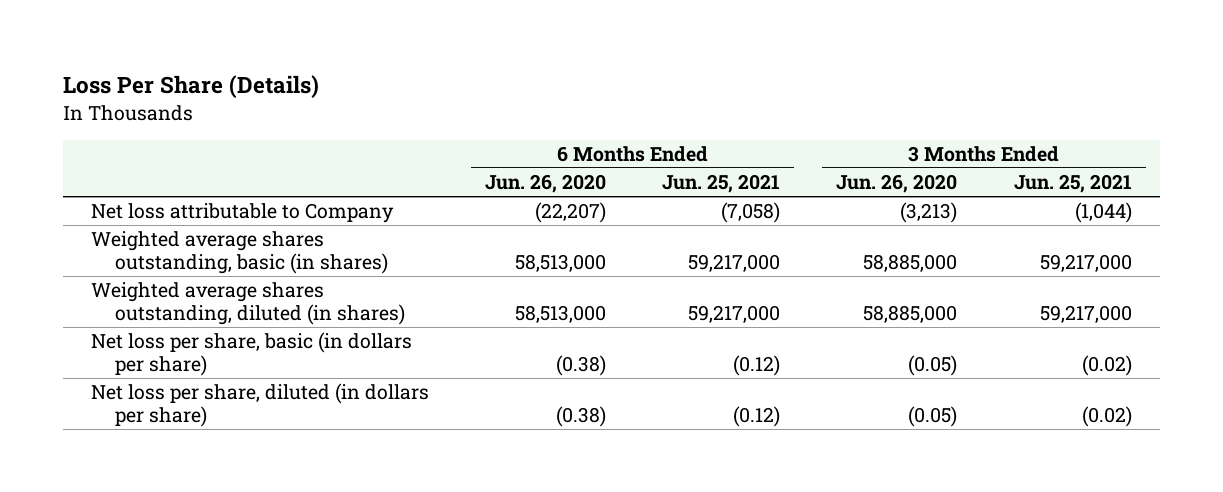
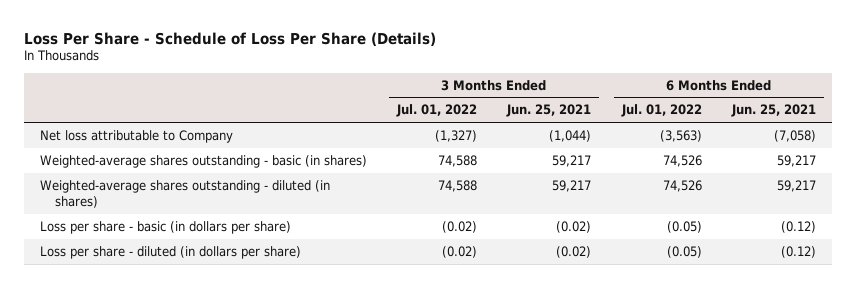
[63,75,320,99] Loss Per Share (Details) -> [24,31,437,46] Loss Per Share - Schedule of Loss Per Share (Details)
[485,173,607,193] Jun. 26, 2020 -> none
[836,173,958,193] Jun. 26, 2020 -> none
none -> [396,104,478,118] Jul. 01, 2022
none -> [620,104,702,118] Jul. 01, 2022
[91,231,389,275] Weighted average shares outstanding, basic (in shares) -> [39,154,367,168] Weighted-average shares outstanding - basic (in shares)
[688,254,781,273] 59,217,000 -> [777,154,817,167] 59,217
[1039,254,1132,273] 59,217,000 -> [552,154,592,167] 59,217
[91,282,406,326] Weighted average shares outstanding, diluted (in shares) -> [39,179,330,208] Weighted-average shares outstanding - diluted (in shares)
[688,305,781,324] 59,217,000 -> [777,179,817,192] 59,217
[1039,305,1132,324] 59,217,000 -> [552,179,592,192] 59,217
[91,332,413,377] Net loss per share, basic (in dollars per share) -> [39,220,291,234] Loss per share - basic (in dollars per share)
[91,383,430,428] Net loss per share, diluted (in dollars per share) -> [39,245,301,259] Loss per share - diluted (in dollars per share)

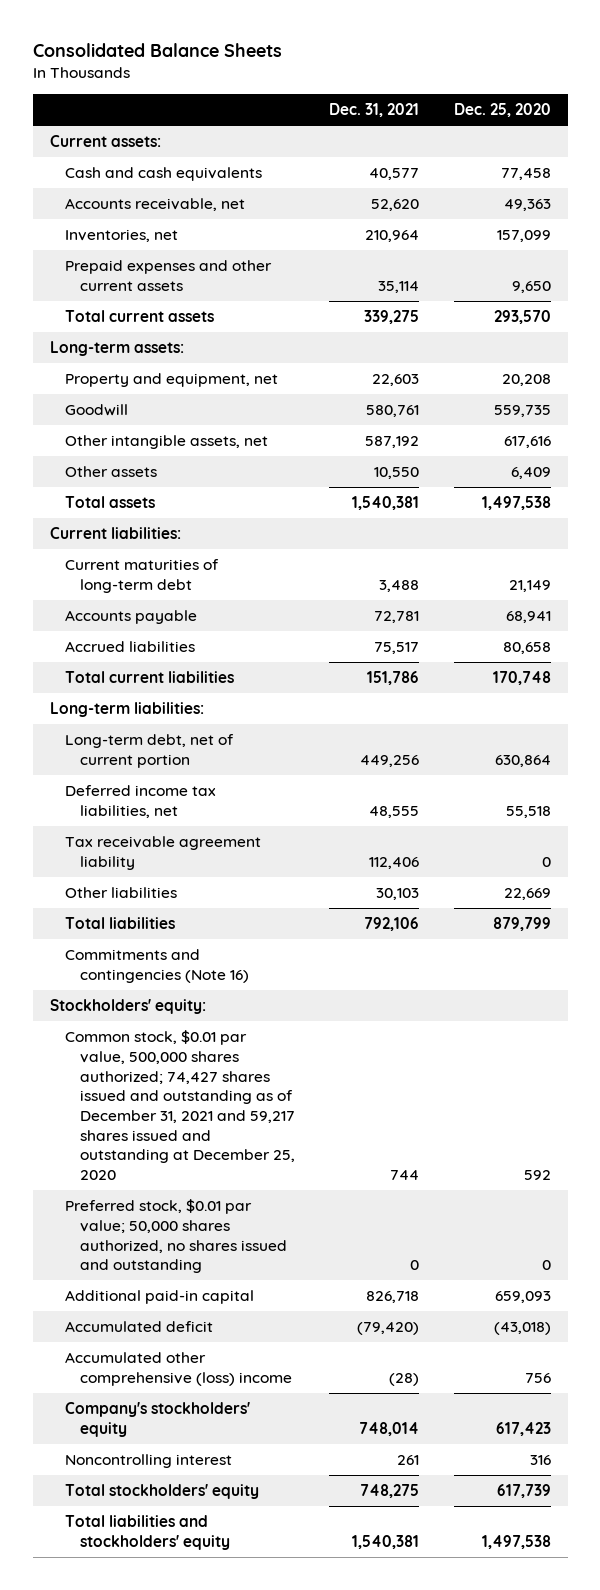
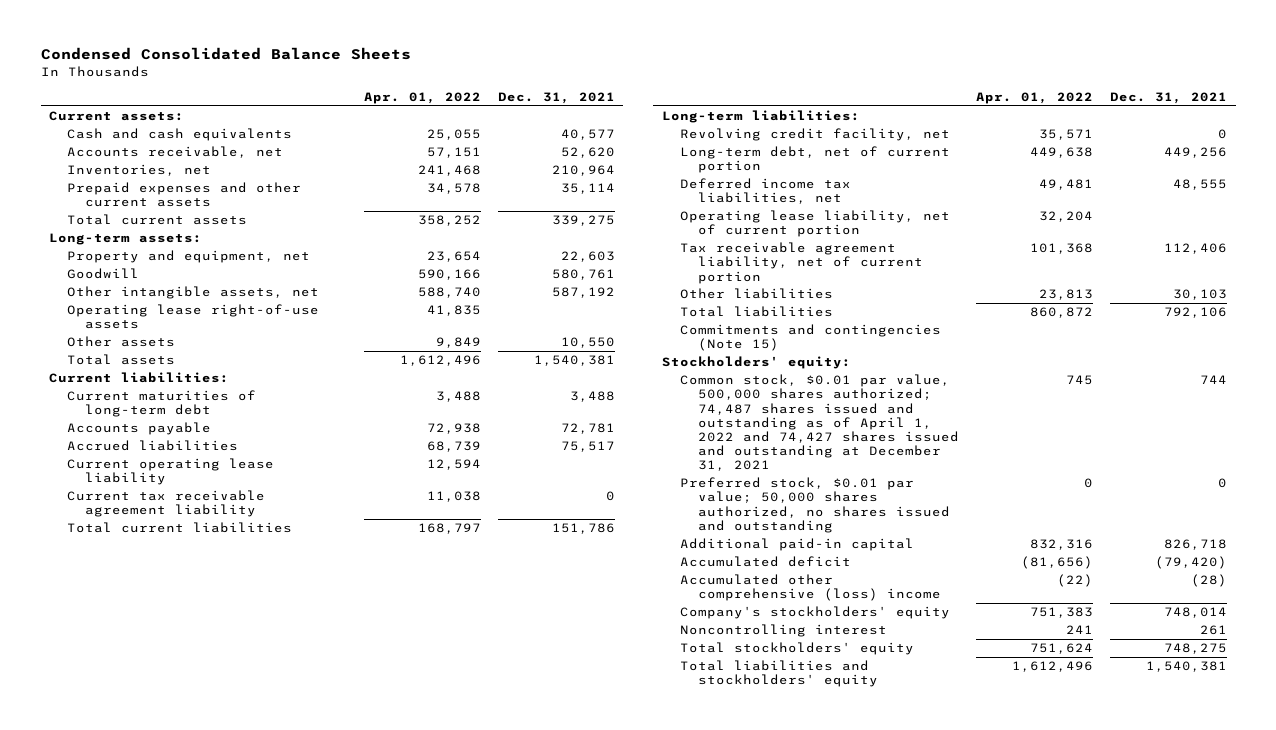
[32,42,282,57] Consolidated Balance Sheets -> [40,47,411,61] Condensed Consolidated Balance Sheets
[453,102,551,117] Dec. 25, 2020 -> none
none -> [363,92,481,105] Apr. 01, 2022
none -> [67,304,320,330] Operating lease right-of-use assets
none -> [67,458,275,486] Current operating lease liability
none -> [67,490,266,518] Current tax receivable agreement liability
none -> [680,128,951,142] Revolving credit facility, net
none -> [680,210,951,238] Operating lease liability, net of current portion
[64,836,261,870] Tax receivable agreement liability -> [680,242,924,284] Tax receivable agreement liability, net of current portion
[64,949,249,983] Commitments and contingencies (Note 16) -> [680,324,942,352] Commitments and contingencies (Note 15)
[64,1030,295,1181] Common stock, $0.01 par value, 500,000 shares authorized; 74,427 shares issued and outstanding as of December 31, 2021 and 59,217 shares issued and outstanding at December 25, 2020 -> [680,374,960,472] Common stock, $0.01 par value, 500,000 shares authorized; 74,487 shares issued and outstanding as of April 1, 2022 and 74,427 shares issued and outstanding at December 31, 2021

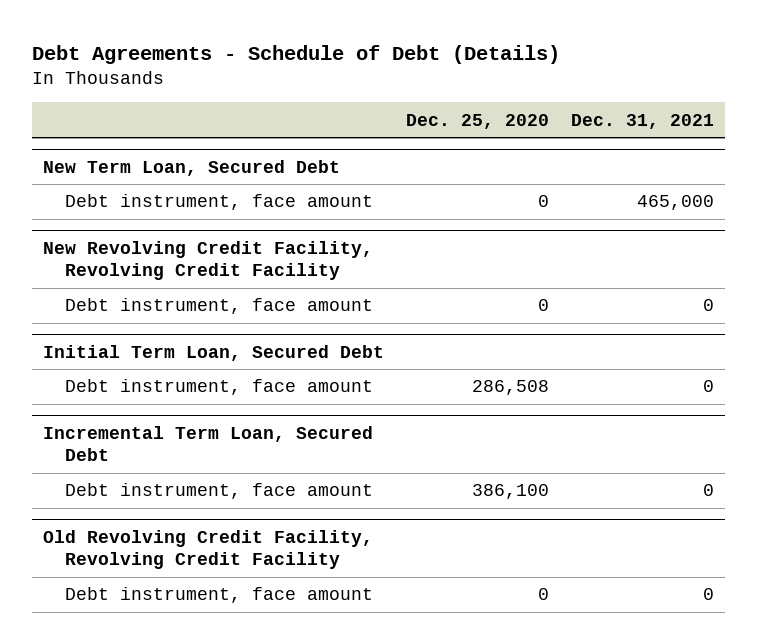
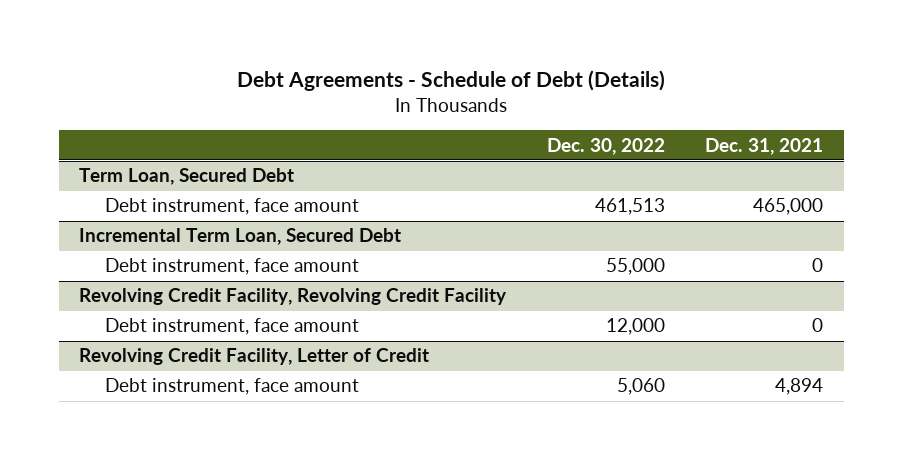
[406,113,550,129] Dec. 25, 2020 -> none
none -> [546,137,665,155] Dec. 30, 2022
[43,159,341,176] New Term Loan, Secured Debt -> [78,168,294,186] Term Loan, Secured Debt
[43,240,374,281] New Revolving Credit Facility, Revolving Credit Facility -> none
[64,298,373,315] Debt instrument, face amount -> none
[43,344,385,361] Initial Term Loan, Secured Debt -> none
[64,379,373,396] Debt instrument, face amount -> none
[43,529,374,570] Old Revolving Credit Facility, Revolving Credit Facility -> [78,288,507,306] Revolving Credit Facility, Revolving Credit Facility
none -> [78,348,429,366] Revolving Credit Facility, Letter of Credit
none -> [104,378,359,396] Debt instrument, face amount

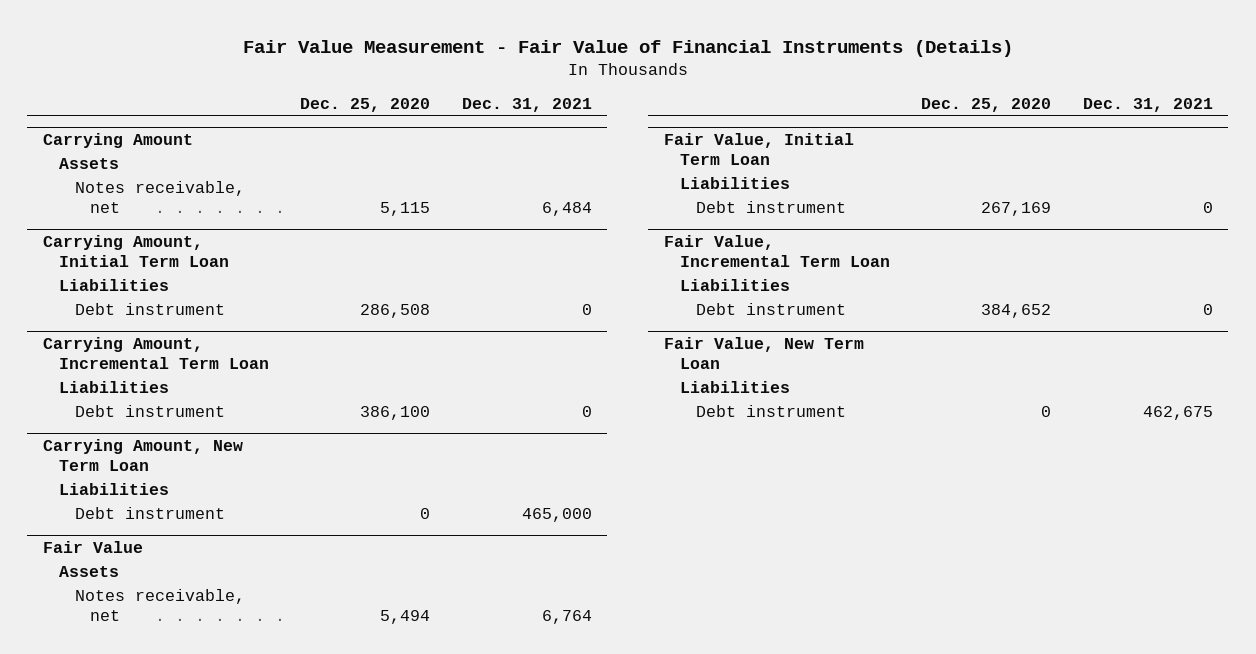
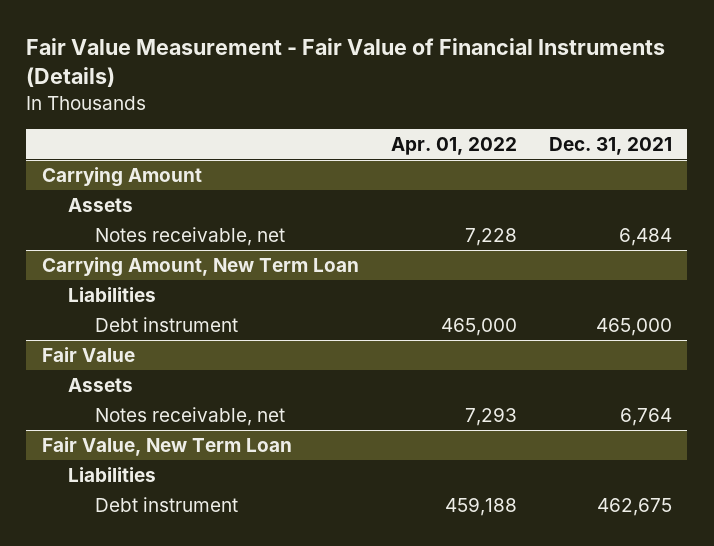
[300,98,431,113] Dec. 25, 2020 -> none
none -> [390,136,517,155] Apr. 01, 2022
[43,234,229,267] Carrying Amount, Initial Term Loan -> none
[58,278,169,291] Liabilities -> none
[74,302,225,315] Debt instrument -> none
[43,336,269,369] Carrying Amount, Incremental Term Loan -> none
[58,380,169,393] Liabilities -> none
[74,404,225,417] Debt instrument -> none
[664,132,855,165] Fair Value, Initial Term Loan -> none
[679,176,790,189] Liabilities -> none
[695,200,846,213] Debt instrument -> none
[664,234,890,267] Fair Value, Incremental Term Loan -> none
[679,278,790,291] Liabilities -> none
[695,302,846,315] Debt instrument -> none

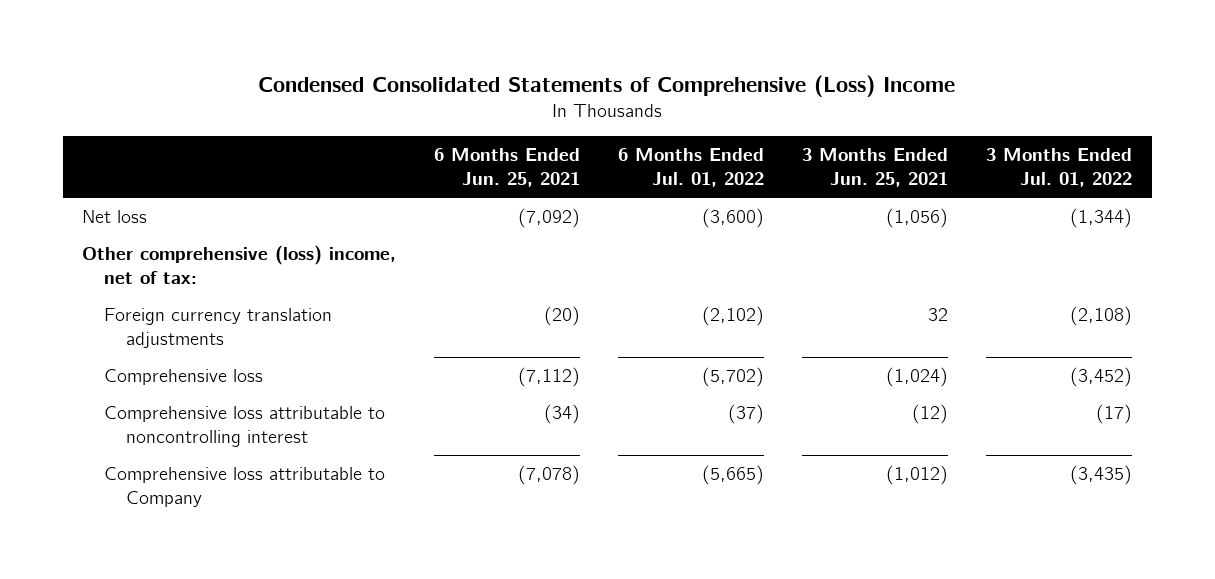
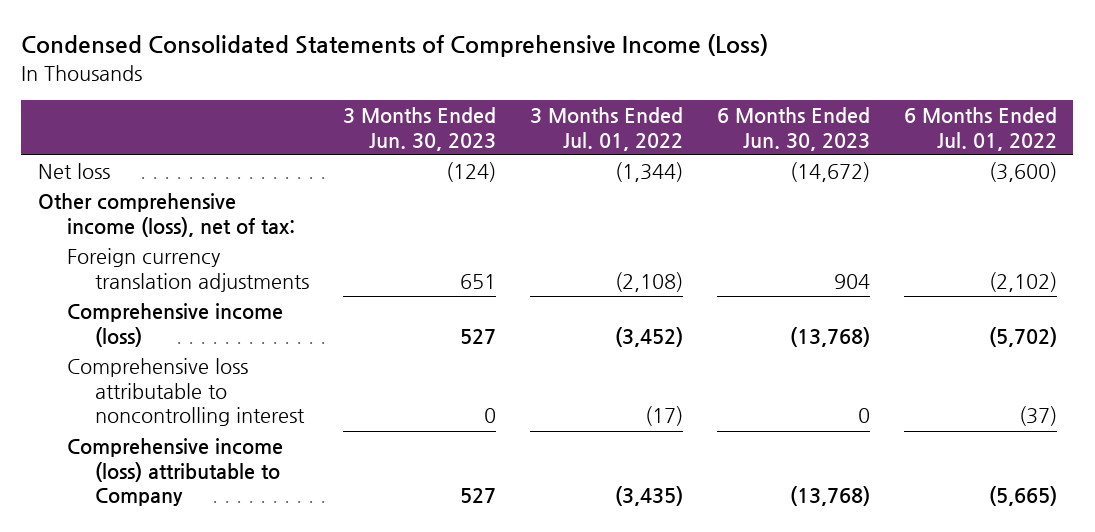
[258,75,956,98] Condensed Consolidated Statements of Comprehensive (Loss) Income -> [21,34,769,58] Condensed Consolidated Statements of Comprehensive Income (Loss)
[434,148,581,188] 6 Months Ended Jun. 25, 2021 -> none
[802,148,949,188] 3 Months Ended Jun. 25, 2021 -> none
none -> [343,106,497,151] 3 Months Ended Jun. 30, 2023
none -> [716,106,870,151] 6 Months Ended Jun. 30, 2023
[82,245,397,284] Other comprehensive (loss) income, net of tax: -> [38,193,295,237] Other comprehensive income (loss), net of tax:
[104,369,264,386] Comprehensive loss -> [66,303,283,347] Comprehensive income (loss)
[104,467,386,507] Comprehensive loss attributable to Company -> [66,438,283,507] Comprehensive income (loss) attributable to Company

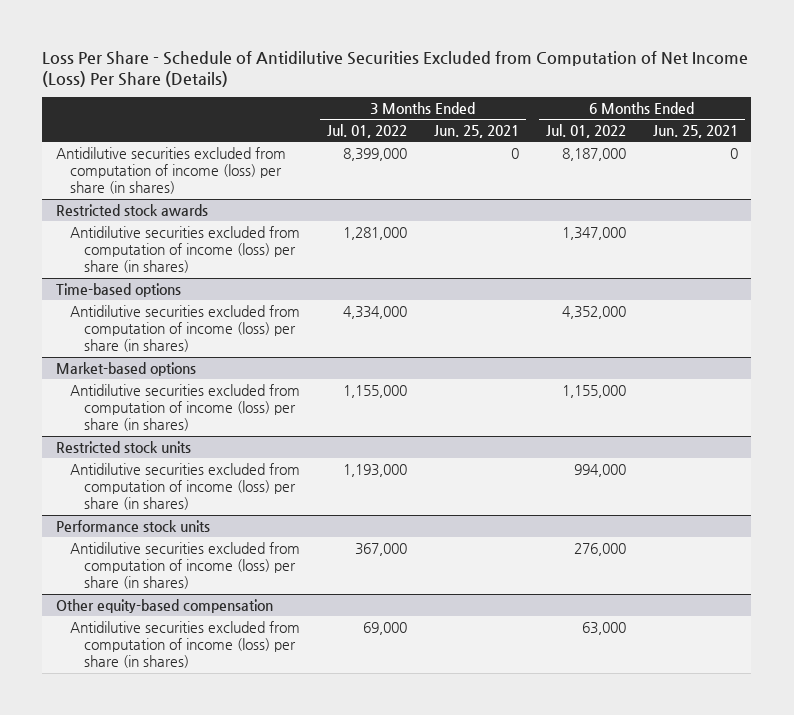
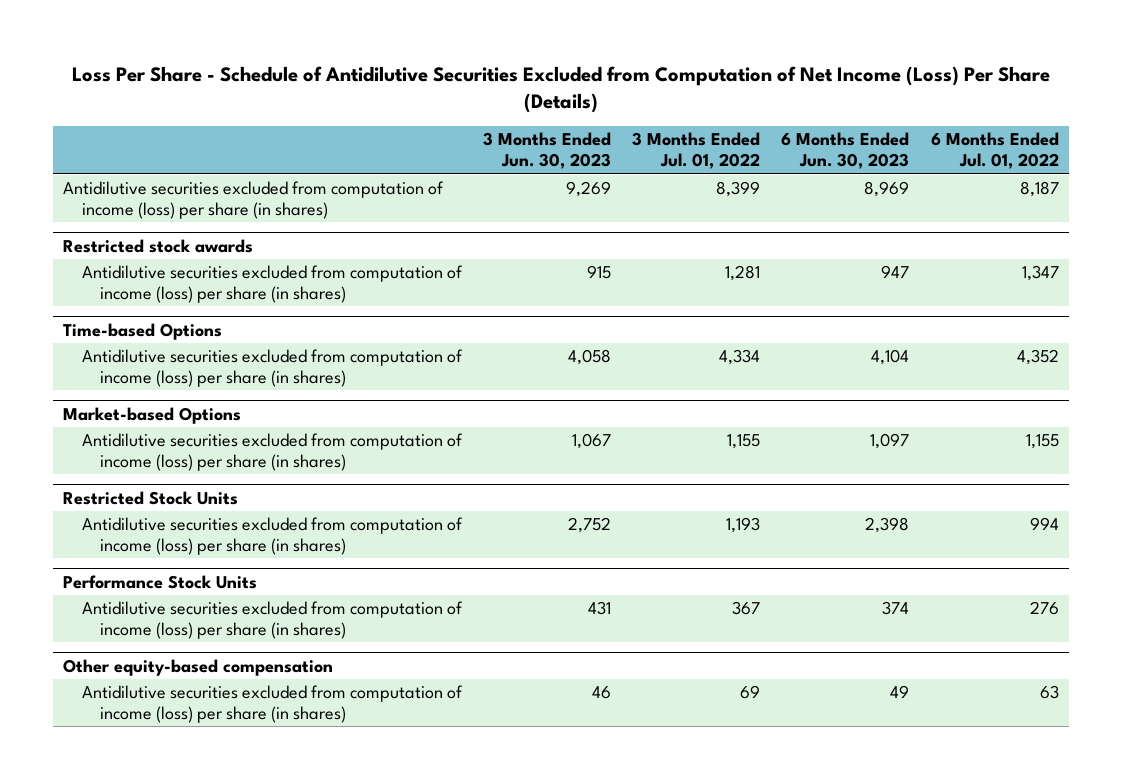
[433,124,519,138] Jun. 25, 2021 -> none
[652,124,738,138] Jun. 25, 2021 -> none
none -> [482,132,611,170] 3 Months Ended Jun. 30, 2023
none -> [781,132,910,170] 6 Months Ended Jun. 30, 2023
[342,147,407,161] 8,399,000 -> [716,181,761,198] 8,399
[561,147,626,161] 8,187,000 -> [1019,181,1059,198] 8,187
[342,226,407,240] 1,281,000 -> [725,265,761,282] 1,281
[561,226,626,240] 1,347,000 -> [1021,265,1059,282] 1,347
[55,282,181,297] Time-based options -> [63,322,223,340] Time-based Options
[342,305,407,319] 4,334,000 -> [719,349,761,366] 4,334
[561,305,626,319] 4,352,000 -> [1016,349,1059,366] 4,352
[55,361,196,376] Market-based options -> [63,406,242,424] Market-based Options
[342,384,407,398] 1,155,000 -> [727,434,761,450] 1,155
[561,384,626,398] 1,155,000 -> [1025,434,1059,450] 1,155
[55,440,191,453] Restricted stock units -> [63,490,239,505] Restricted Stock Units
[342,463,407,477] 1,193,000 -> [726,517,761,534] 1,193
[573,463,626,477] 994,000 -> [1029,517,1059,531] 994
[55,519,210,532] Performance stock units -> [63,574,258,589] Performance Stock Units
[354,542,407,556] 367,000 -> [732,601,761,616] 367
[573,542,626,556] 276,000 -> [1029,601,1059,616] 276
[362,621,407,635] 69,000 -> [740,685,761,700] 69
[581,621,626,635] 63,000 -> [1039,685,1059,700] 63

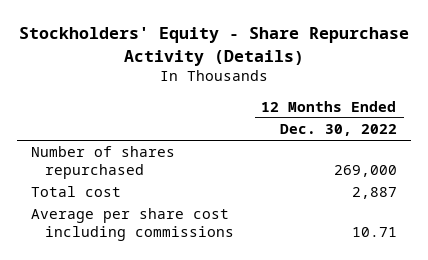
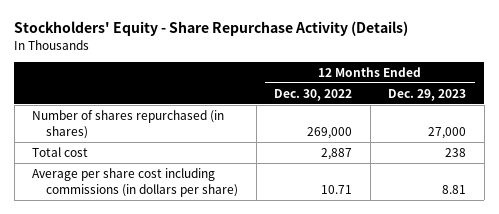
none -> [388,88,467,101] Dec. 29, 2023
[30,146,175,179] Number of shares repurchased -> [32,109,225,139] Number of shares repurchased (in shares)
[30,208,235,241] Average per share cost including commissions -> [32,167,239,197] Average per share cost including commissions (in dollars per share)

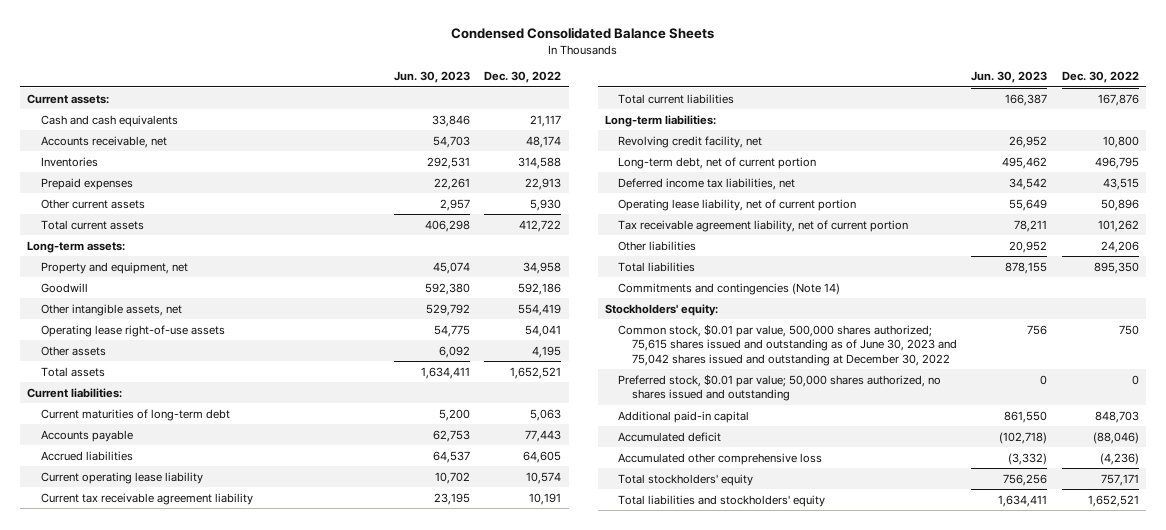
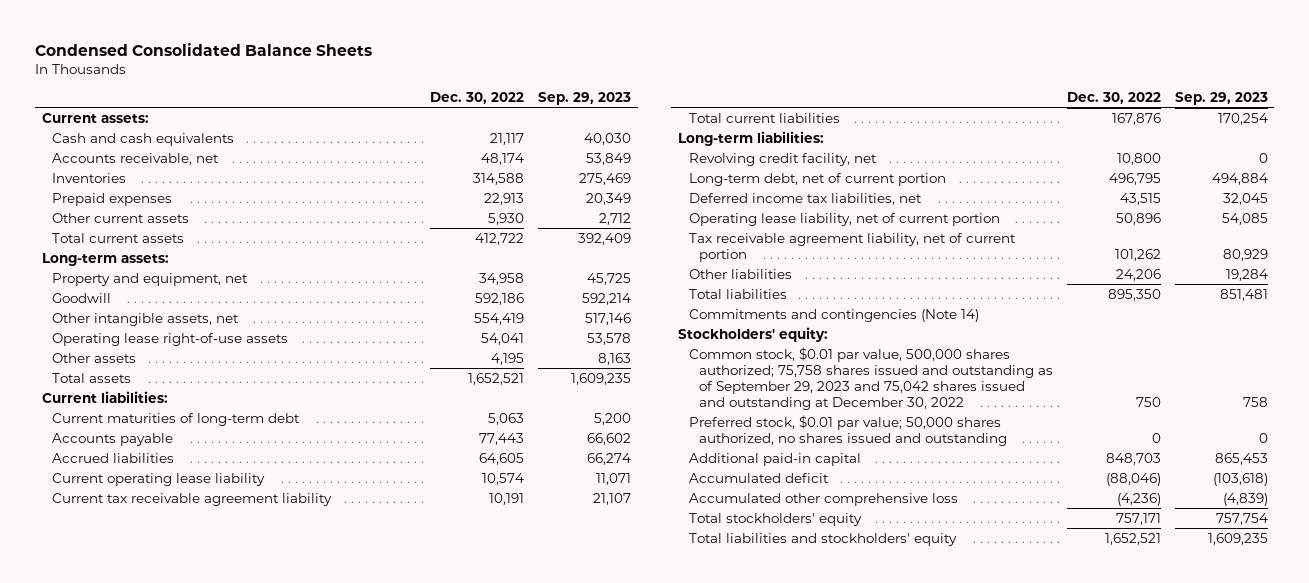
[393,71,470,84] Jun. 30, 2023 -> none
none -> [538,91,632,105] Sep. 29, 2023
[618,323,957,366] Common stock, $0.01 par value, 500,000 shares authorized; 75,615 shares issued and outstanding as of June 30, 2023 and 75,042 shares issued and outstanding at December 30, 2022 -> [688,346,1054,410] Common stock, $0.01 par value, 500,000 shares authorized; 75,758 shares issued and outstanding as of September 29, 2023 and 75,042 shares issued and outstanding at December 30, 2022

